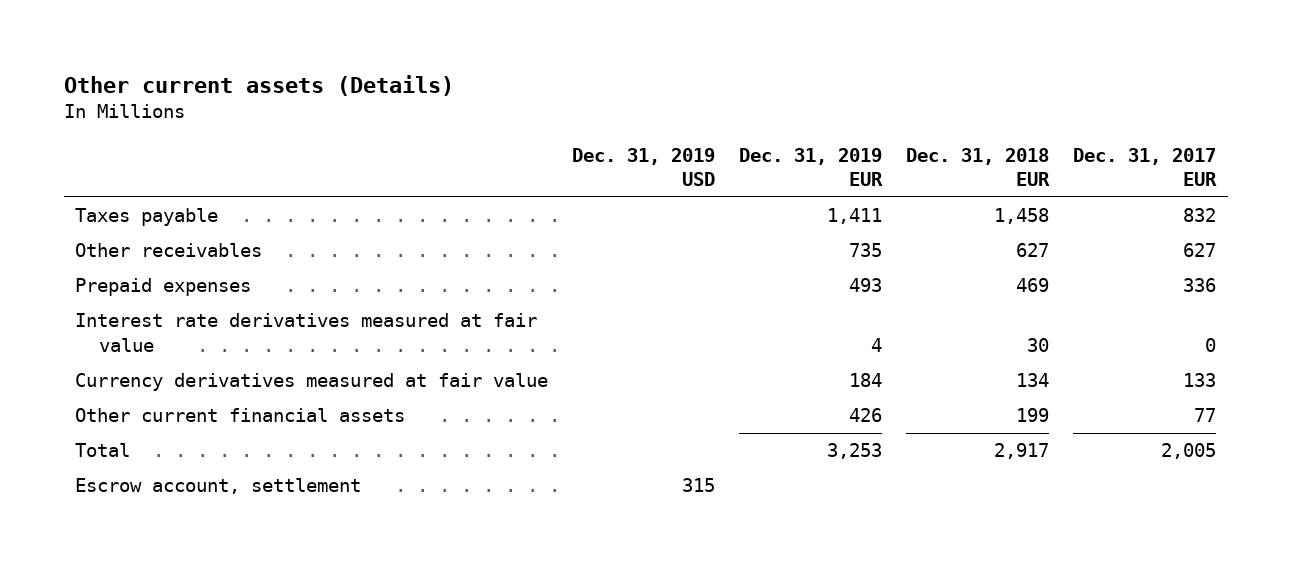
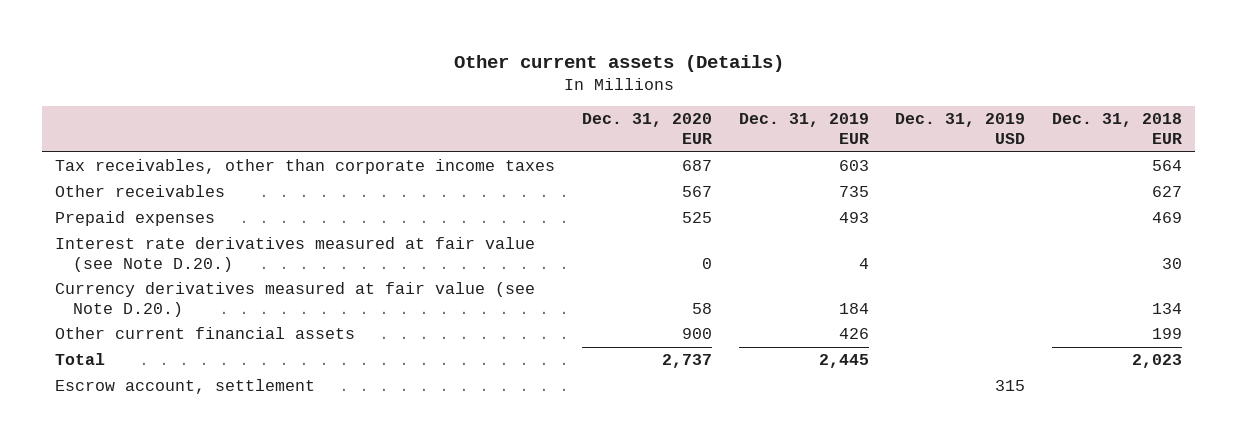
[1072,147,1217,187] Dec. 31, 2017 EUR -> none
none -> [582,113,713,145] Dec. 31, 2020 EUR
[75,208,219,227] Taxes payable -> none
none -> [55,159,556,175] Tax receivables, other than corporate income taxes
[75,313,538,353] Interest rate derivatives measured at fair value -> [55,237,536,273] Interest rate derivatives measured at fair value (see Note D.20.)
[75,373,549,392] Currency derivatives measured at fair value -> [55,282,536,318] Currency derivatives measured at fair value (see Note D.20.)
[827,443,883,460] 3,253 -> [818,354,869,369] 2,445
[994,443,1050,460] 2,917 -> [1132,354,1183,369] 2,023

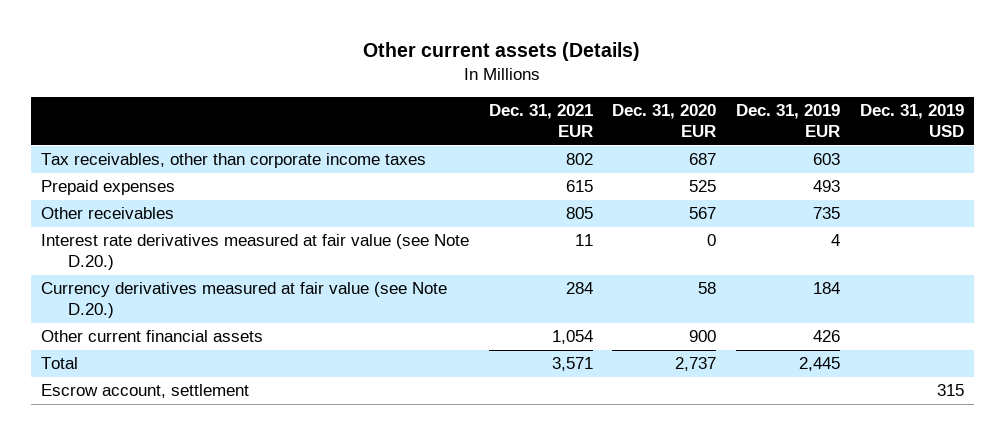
[1052,113,1183,145] Dec. 31, 2018 EUR -> none
none -> [488,104,593,137] Dec. 31, 2021 EUR
[55,185,226,198] Other receivables -> [40,207,174,220] Other receivables

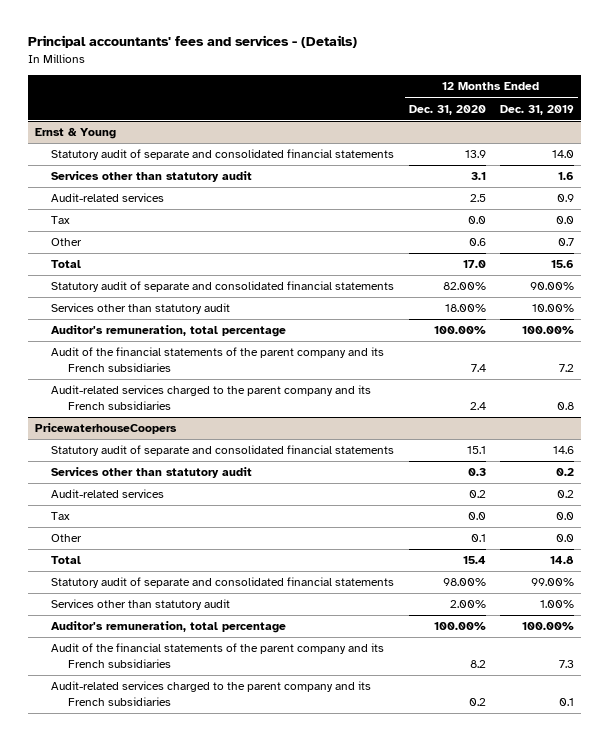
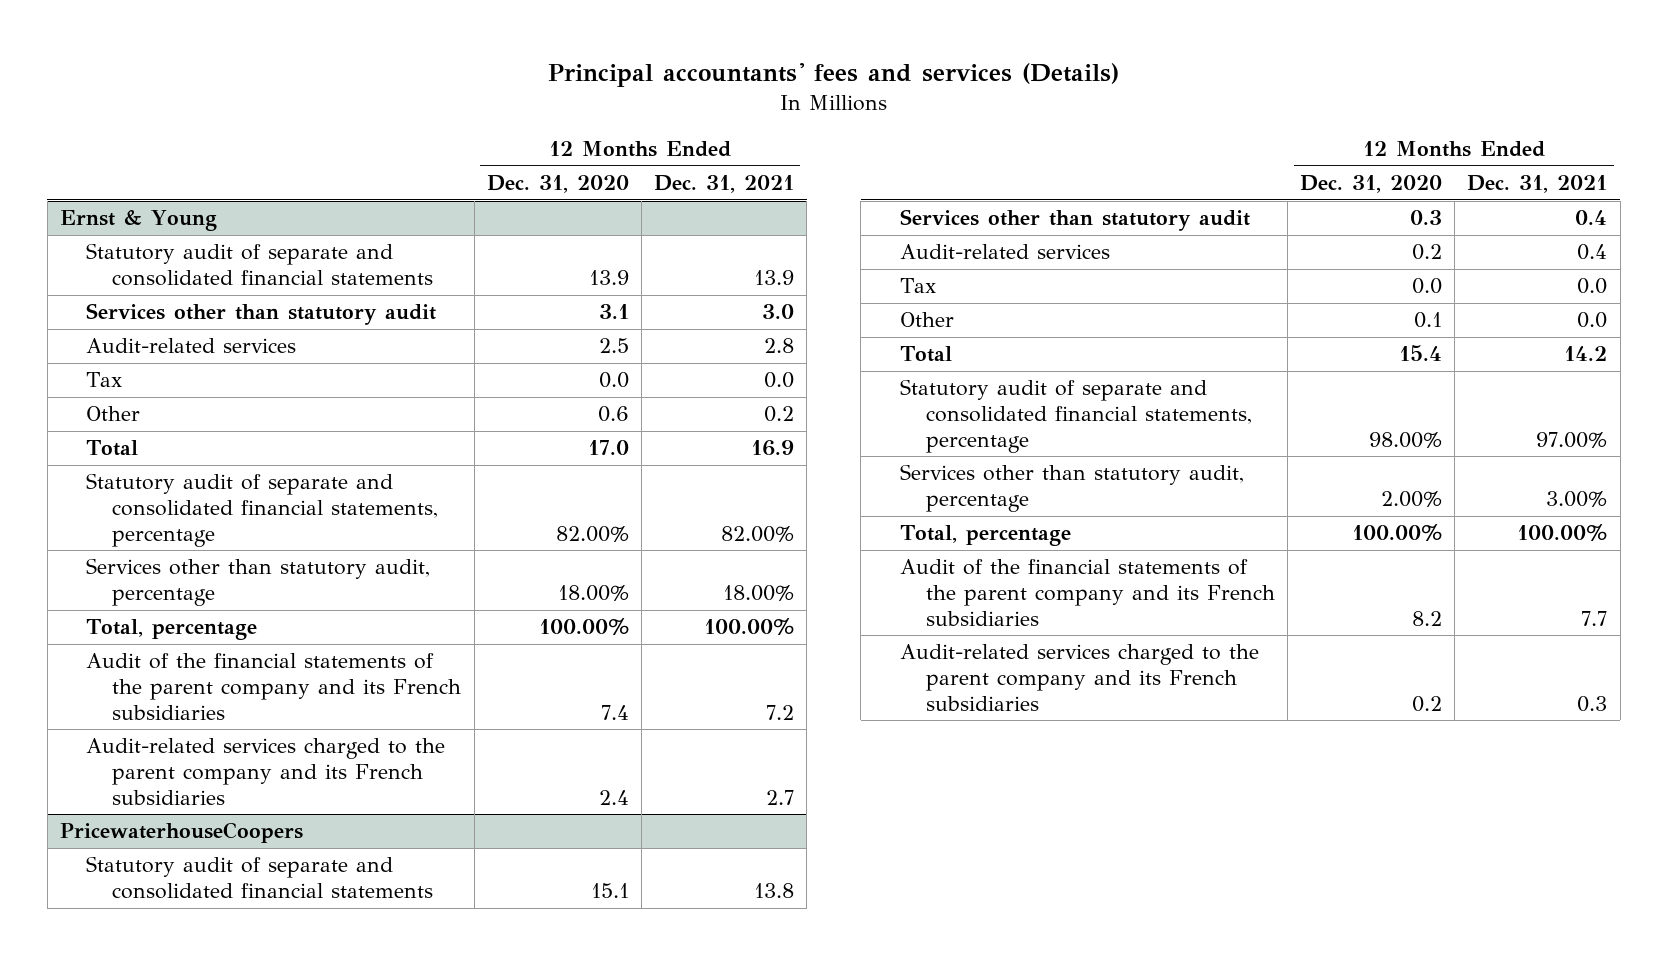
[27,35,357,49] Principal accountants' fees and services - (Details) -> [547,62,1119,87] Principal accountants' fees and services (Details)
[500,104,575,115] Dec. 31, 2019 -> none
none -> [654,175,795,194] Dec. 31, 2021
[51,281,395,293] Statutory audit of separate and consolidated financial statements -> [86,473,439,547] Statutory audit of separate and consolidated financial statements, percentage
[51,303,231,315] Services other than statutory audit -> [86,558,431,606] Services other than statutory audit, percentage
[51,325,287,338] Auditor's remuneration, total percentage -> [86,619,258,641] Total, percentage
[51,577,395,589] Statutory audit of separate and consolidated financial statements -> [899,379,1252,453] Statutory audit of separate and consolidated financial statements, percentage
[51,599,231,611] Services other than statutory audit -> [899,464,1244,512] Services other than statutory audit, percentage
[51,621,287,634] Auditor's remuneration, total percentage -> [899,525,1071,547] Total, percentage

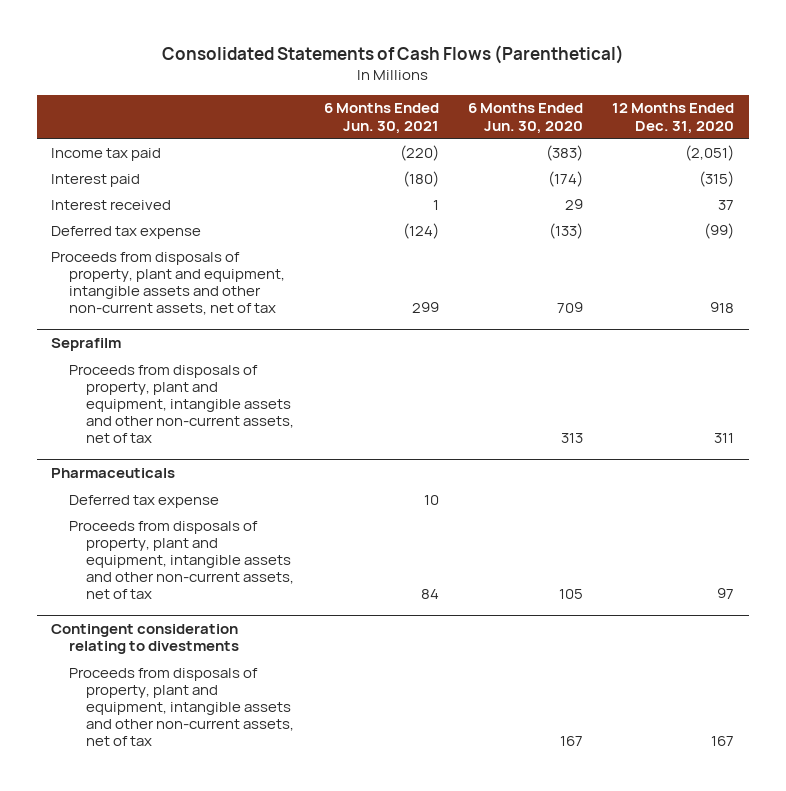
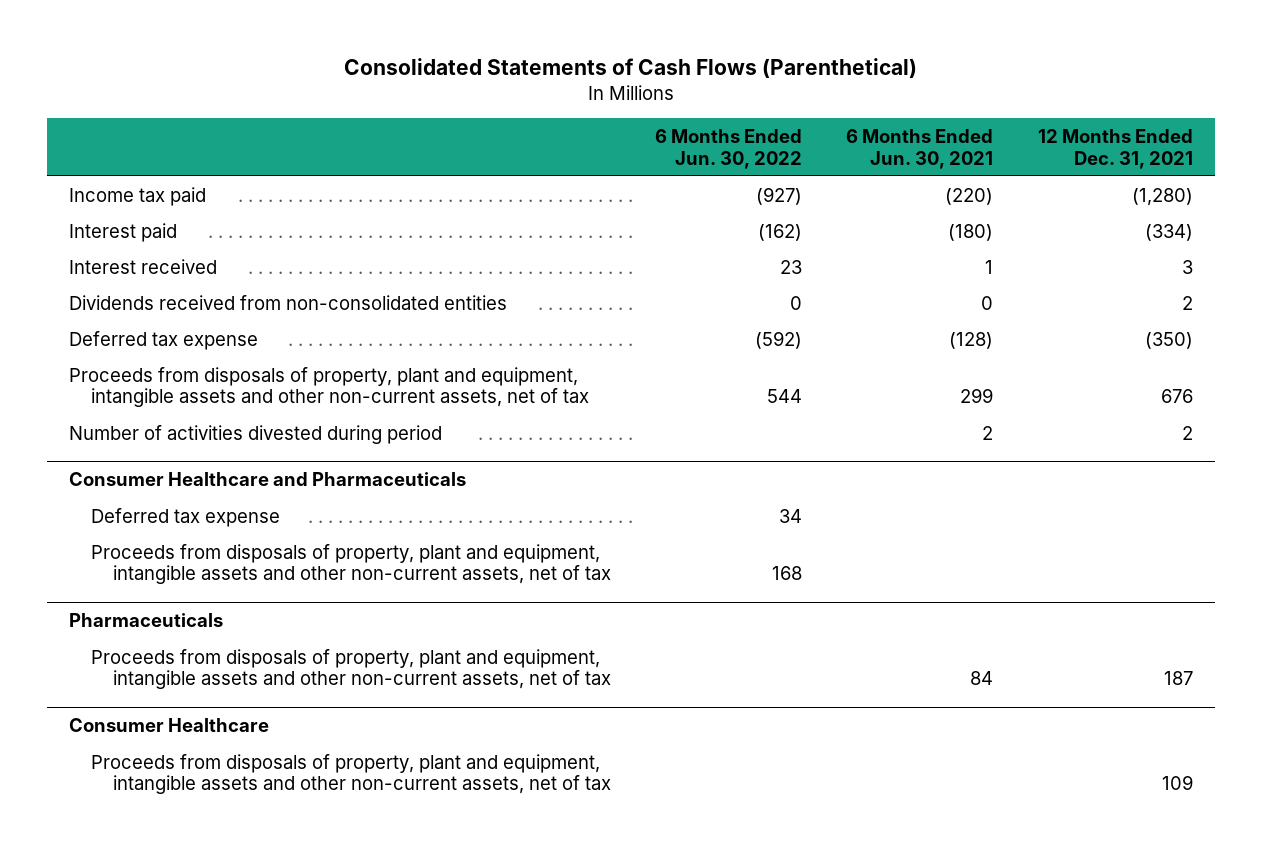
[467,103,583,134] 6 Months Ended Jun. 30, 2020 -> none
[612,103,735,134] 12 Months Ended Dec. 31, 2020 -> none
none -> [655,128,803,169] 6 Months Ended Jun. 30, 2022
none -> [1037,128,1193,169] 12 Months Ended Dec. 31, 2021
none -> [68,294,507,310] Dividends received from non-consolidated entities
[402,222,439,239] (124) -> [949,331,994,349] (128)
[51,338,122,352] Seprafilm -> none
none -> [68,424,442,444] Number of activities divested during period
none -> [68,472,466,487] Consumer Healthcare and Pharmaceuticals
none -> [90,507,280,527] Deferred tax expense
[68,494,219,508] Deferred tax expense -> none
[51,624,239,655] Contingent consideration relating to divestments -> none
none -> [68,718,269,733] Consumer Healthcare

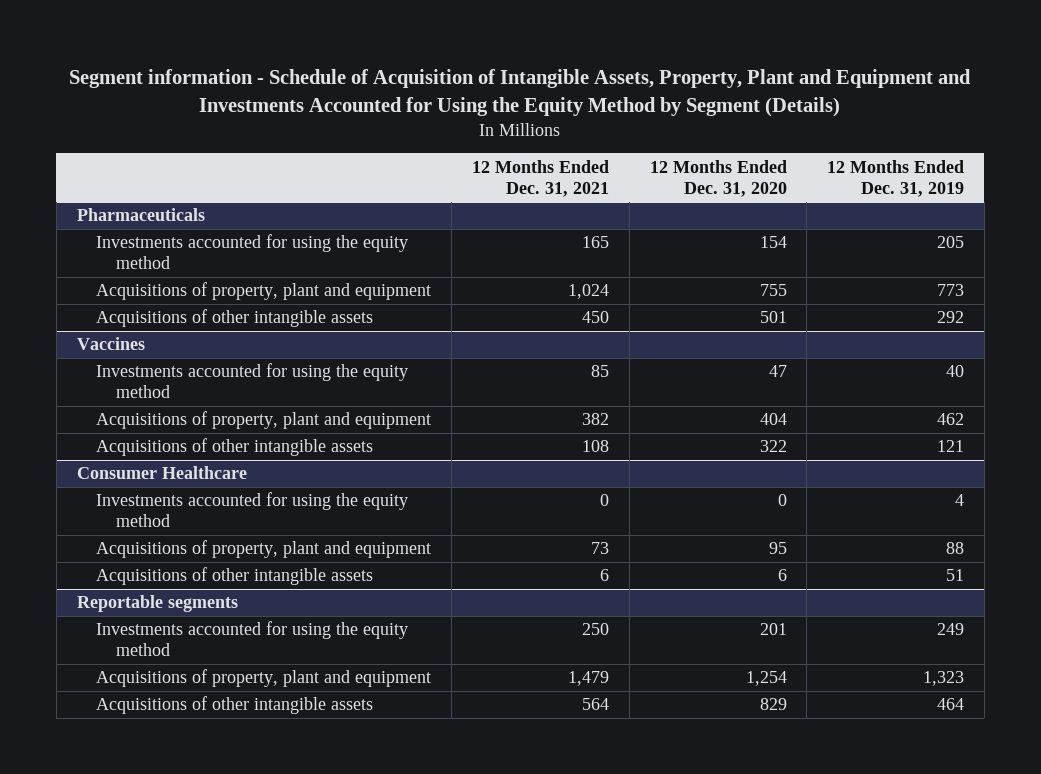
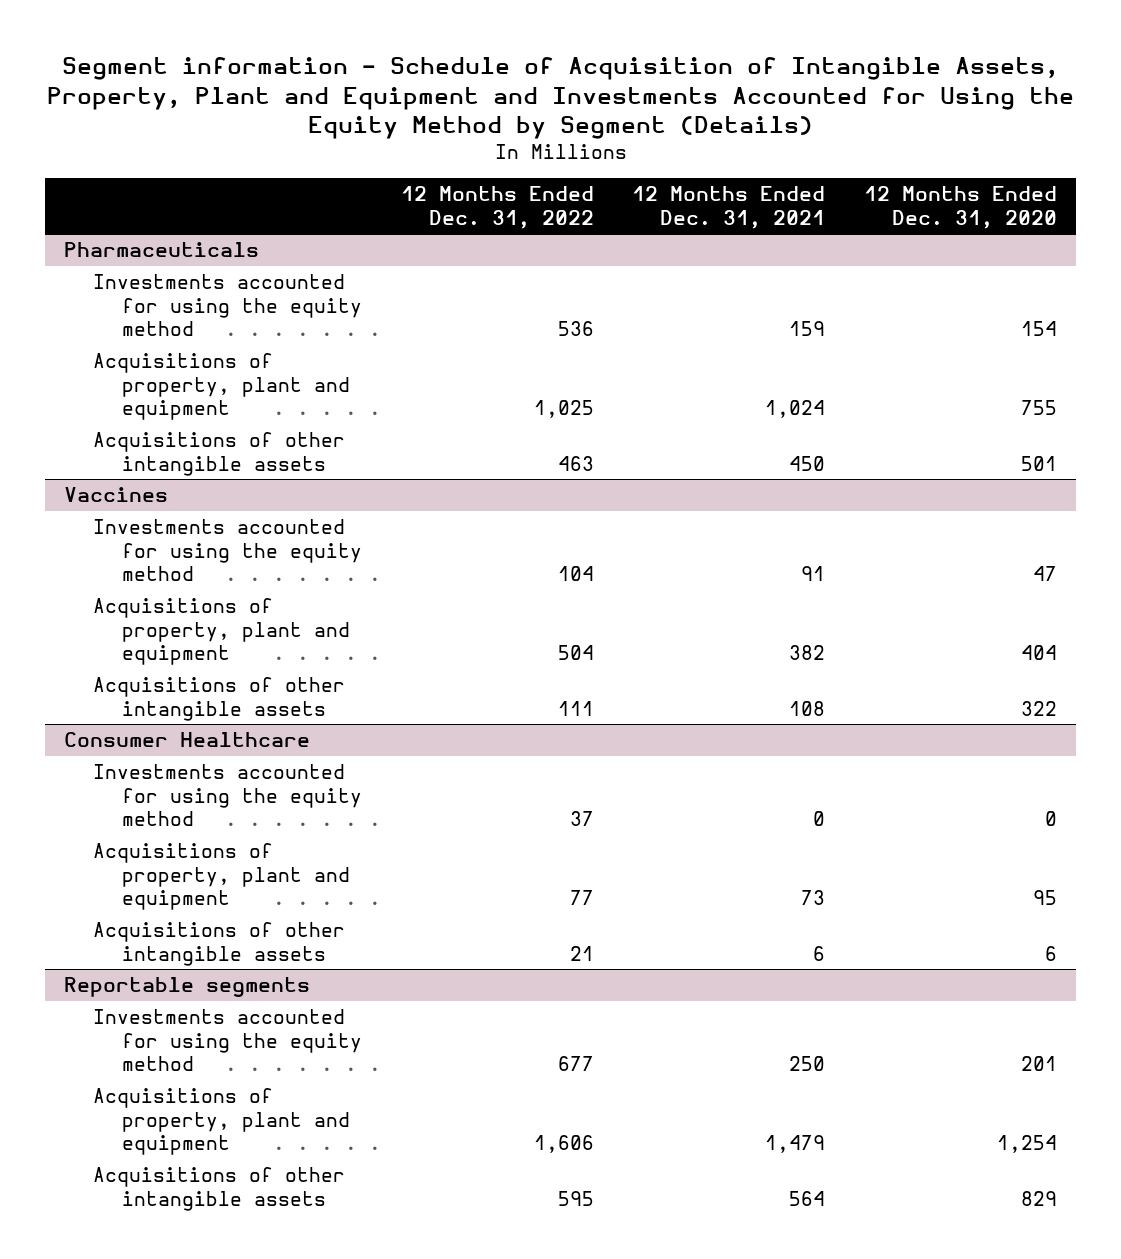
[827,159,965,197] 12 Months Ended Dec. 31, 2019 -> none
none -> [400,186,594,229] 12 Months Ended Dec. 31, 2022
[581,236,609,249] 165 -> [789,321,826,337] 159
[590,365,609,378] 85 -> [801,566,826,582] 91

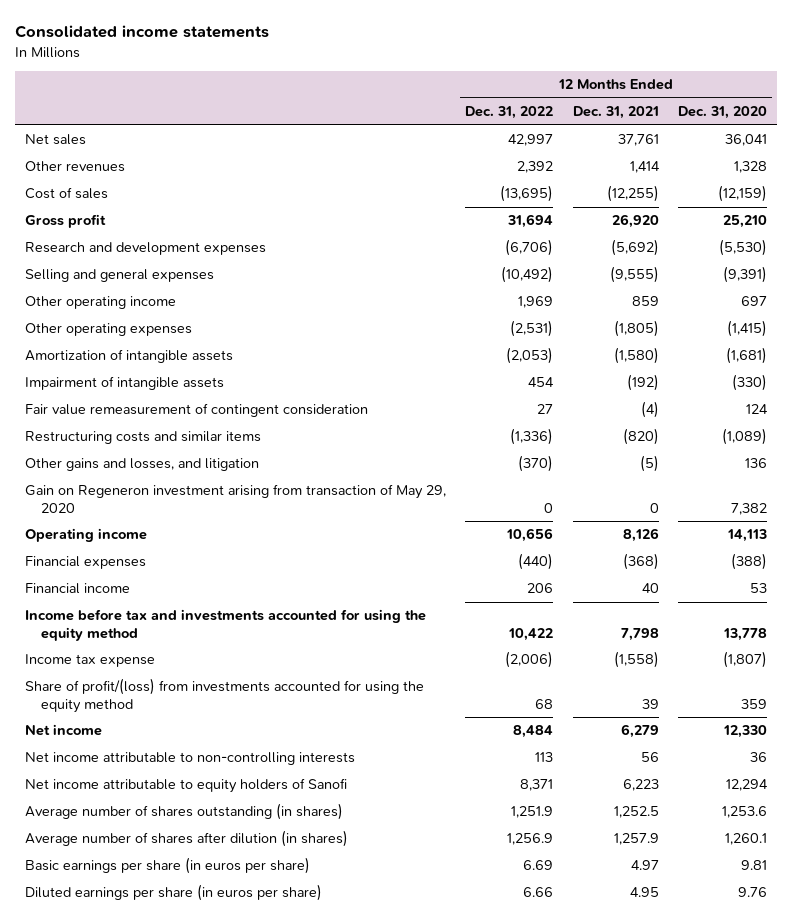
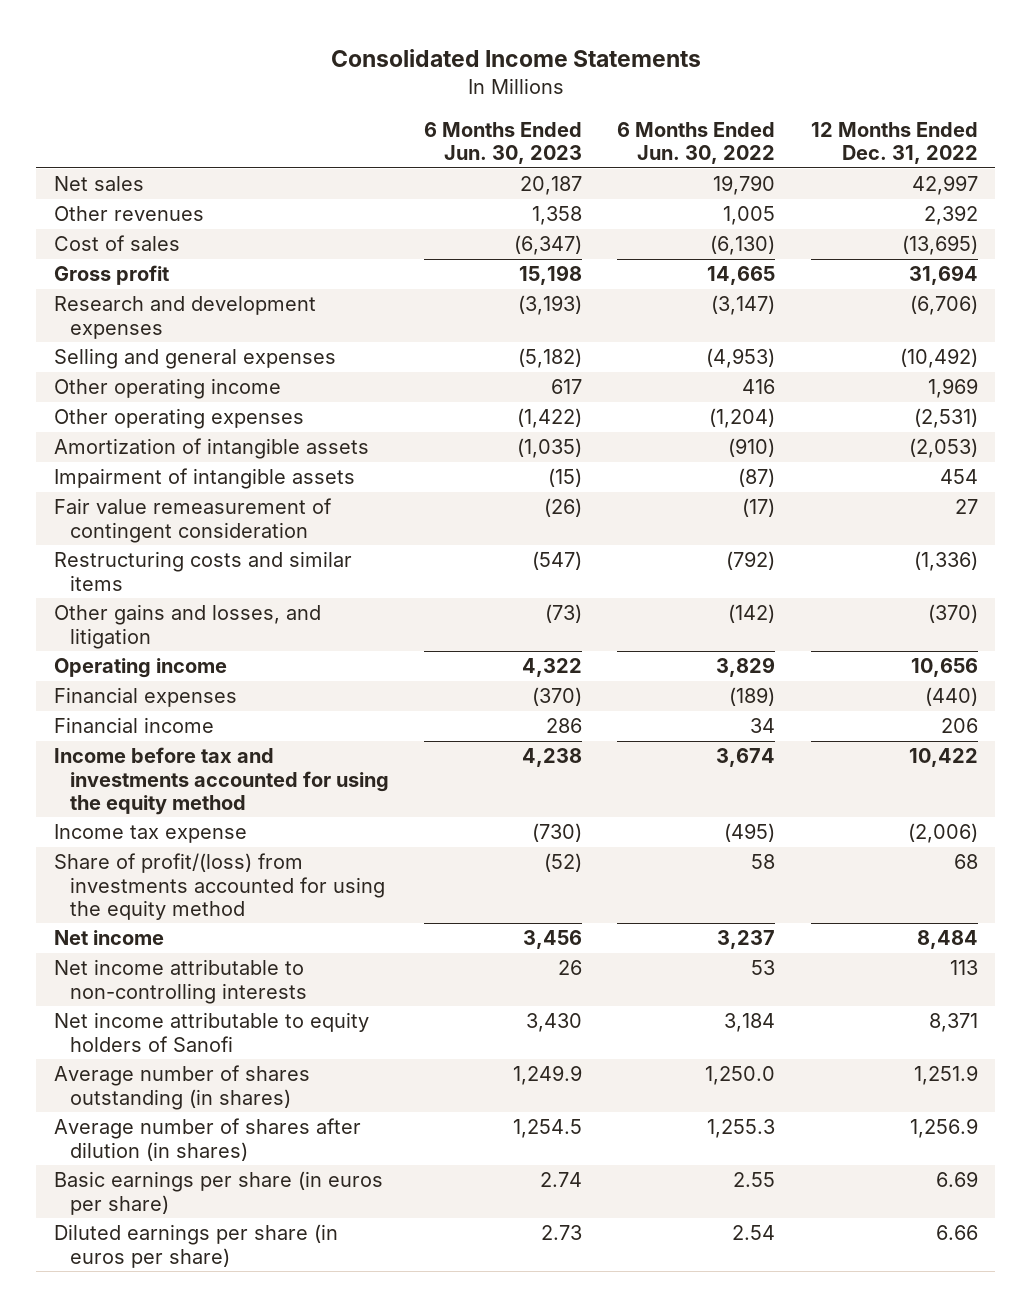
[15,25,270,39] Consolidated income statements -> [330,49,701,68] Consolidated Income Statements
[572,106,659,120] Dec. 31, 2021 -> none
[678,106,768,120] Dec. 31, 2020 -> none
none -> [424,121,583,165] 6 Months Ended Jun. 30, 2023
none -> [617,121,776,165] 6 Months Ended Jun. 30, 2022
[24,484,446,513] Gain on Regeneron investment arising from transaction of May 29, 2020 -> none

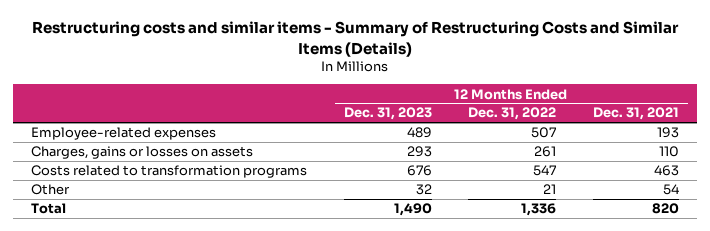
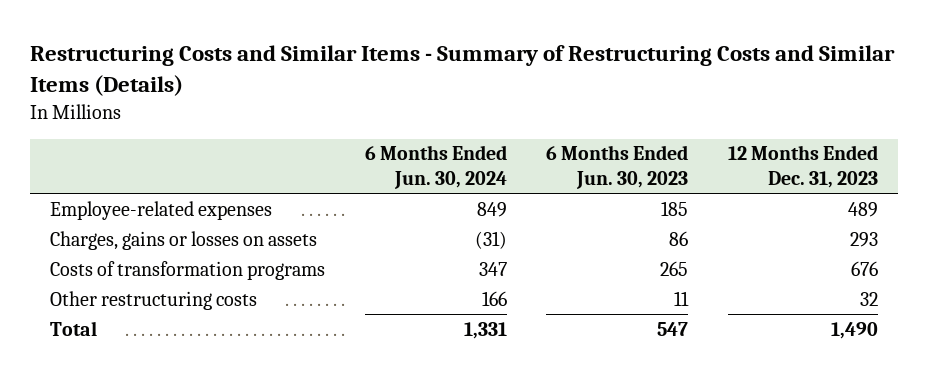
[31,21,679,57] Restructuring costs and similar items - Summary of Restructuring Costs and Similar Items (Details) -> [30,44,896,96] Restructuring Costs and Similar Items - Summary of Restructuring Costs and Similar Items (Details)
[468,107,557,121] Dec. 31, 2022 -> none
[592,107,679,121] Dec. 31, 2021 -> none
none -> [364,145,507,189] 6 Months Ended Jun. 30, 2024
none -> [546,145,689,189] 6 Months Ended Jun. 30, 2023
[31,184,71,196] Other -> none
[31,165,308,179] Costs related to transformation programs -> [49,260,325,280] Costs of transformation programs
none -> [49,290,257,310] Other restructuring costs

